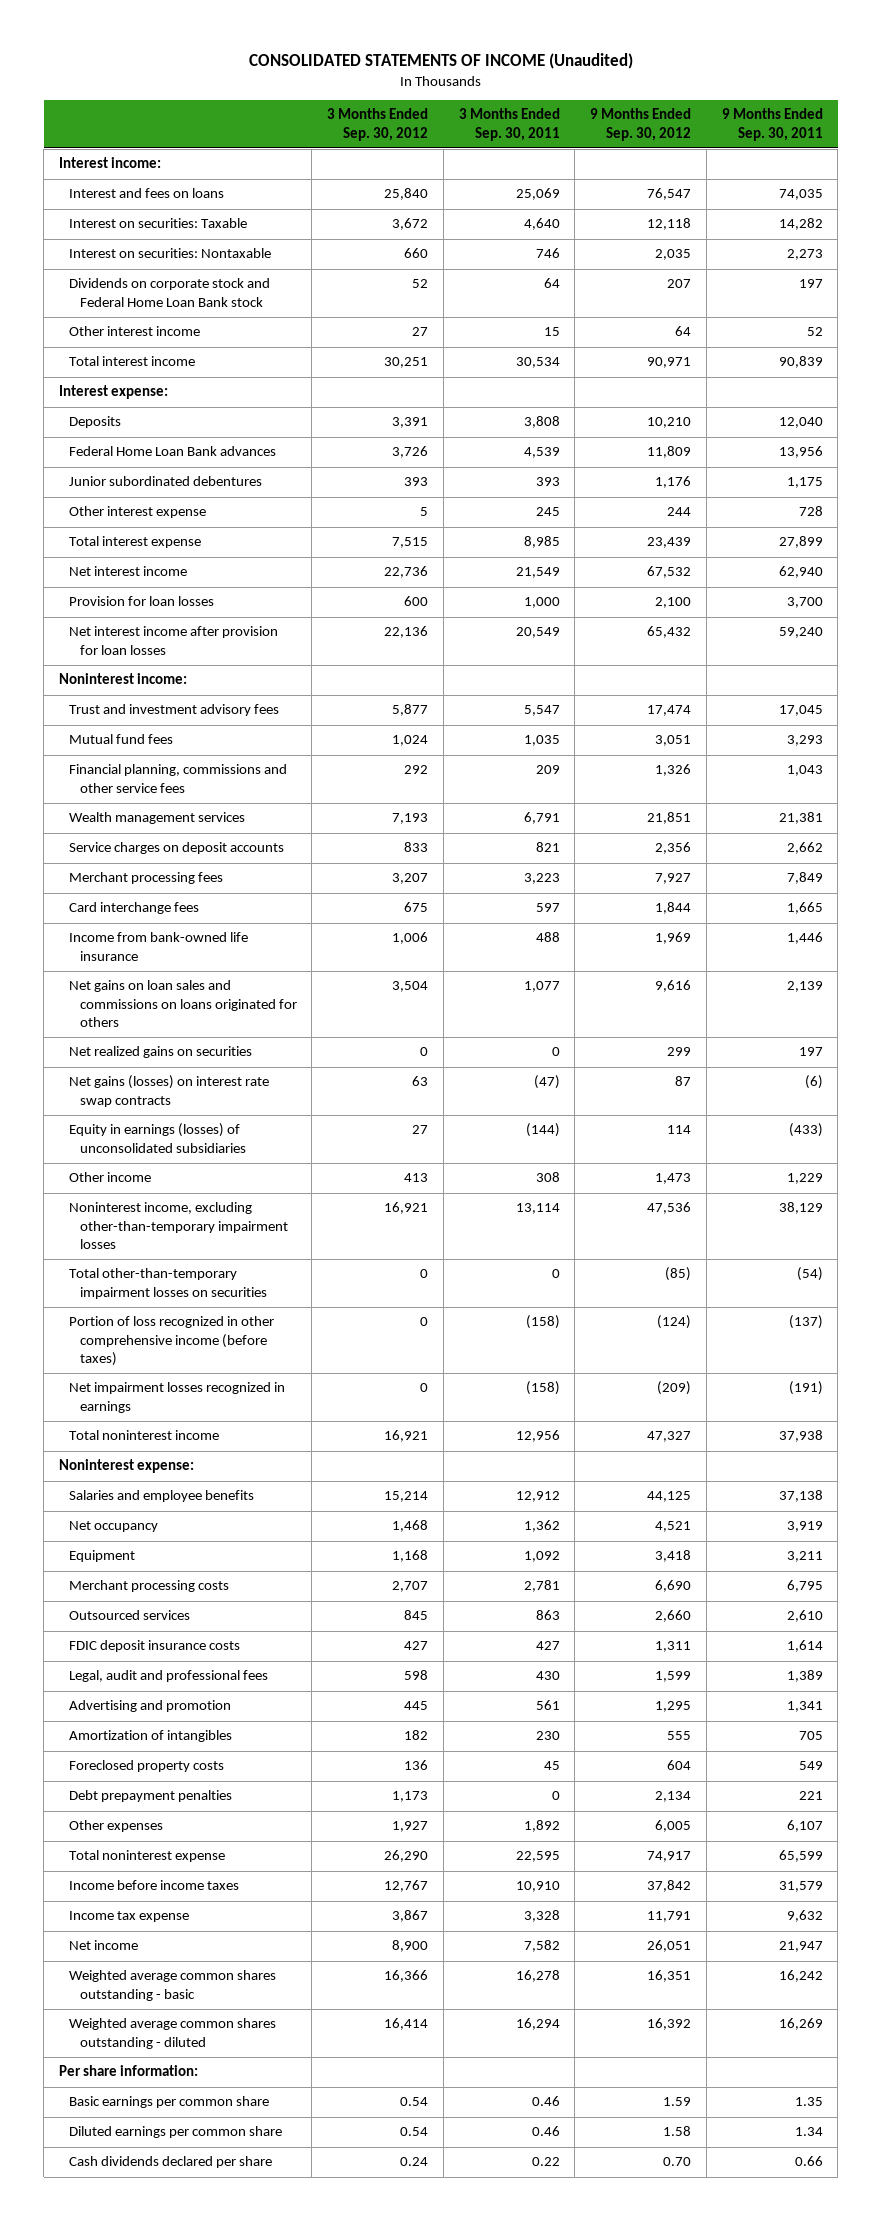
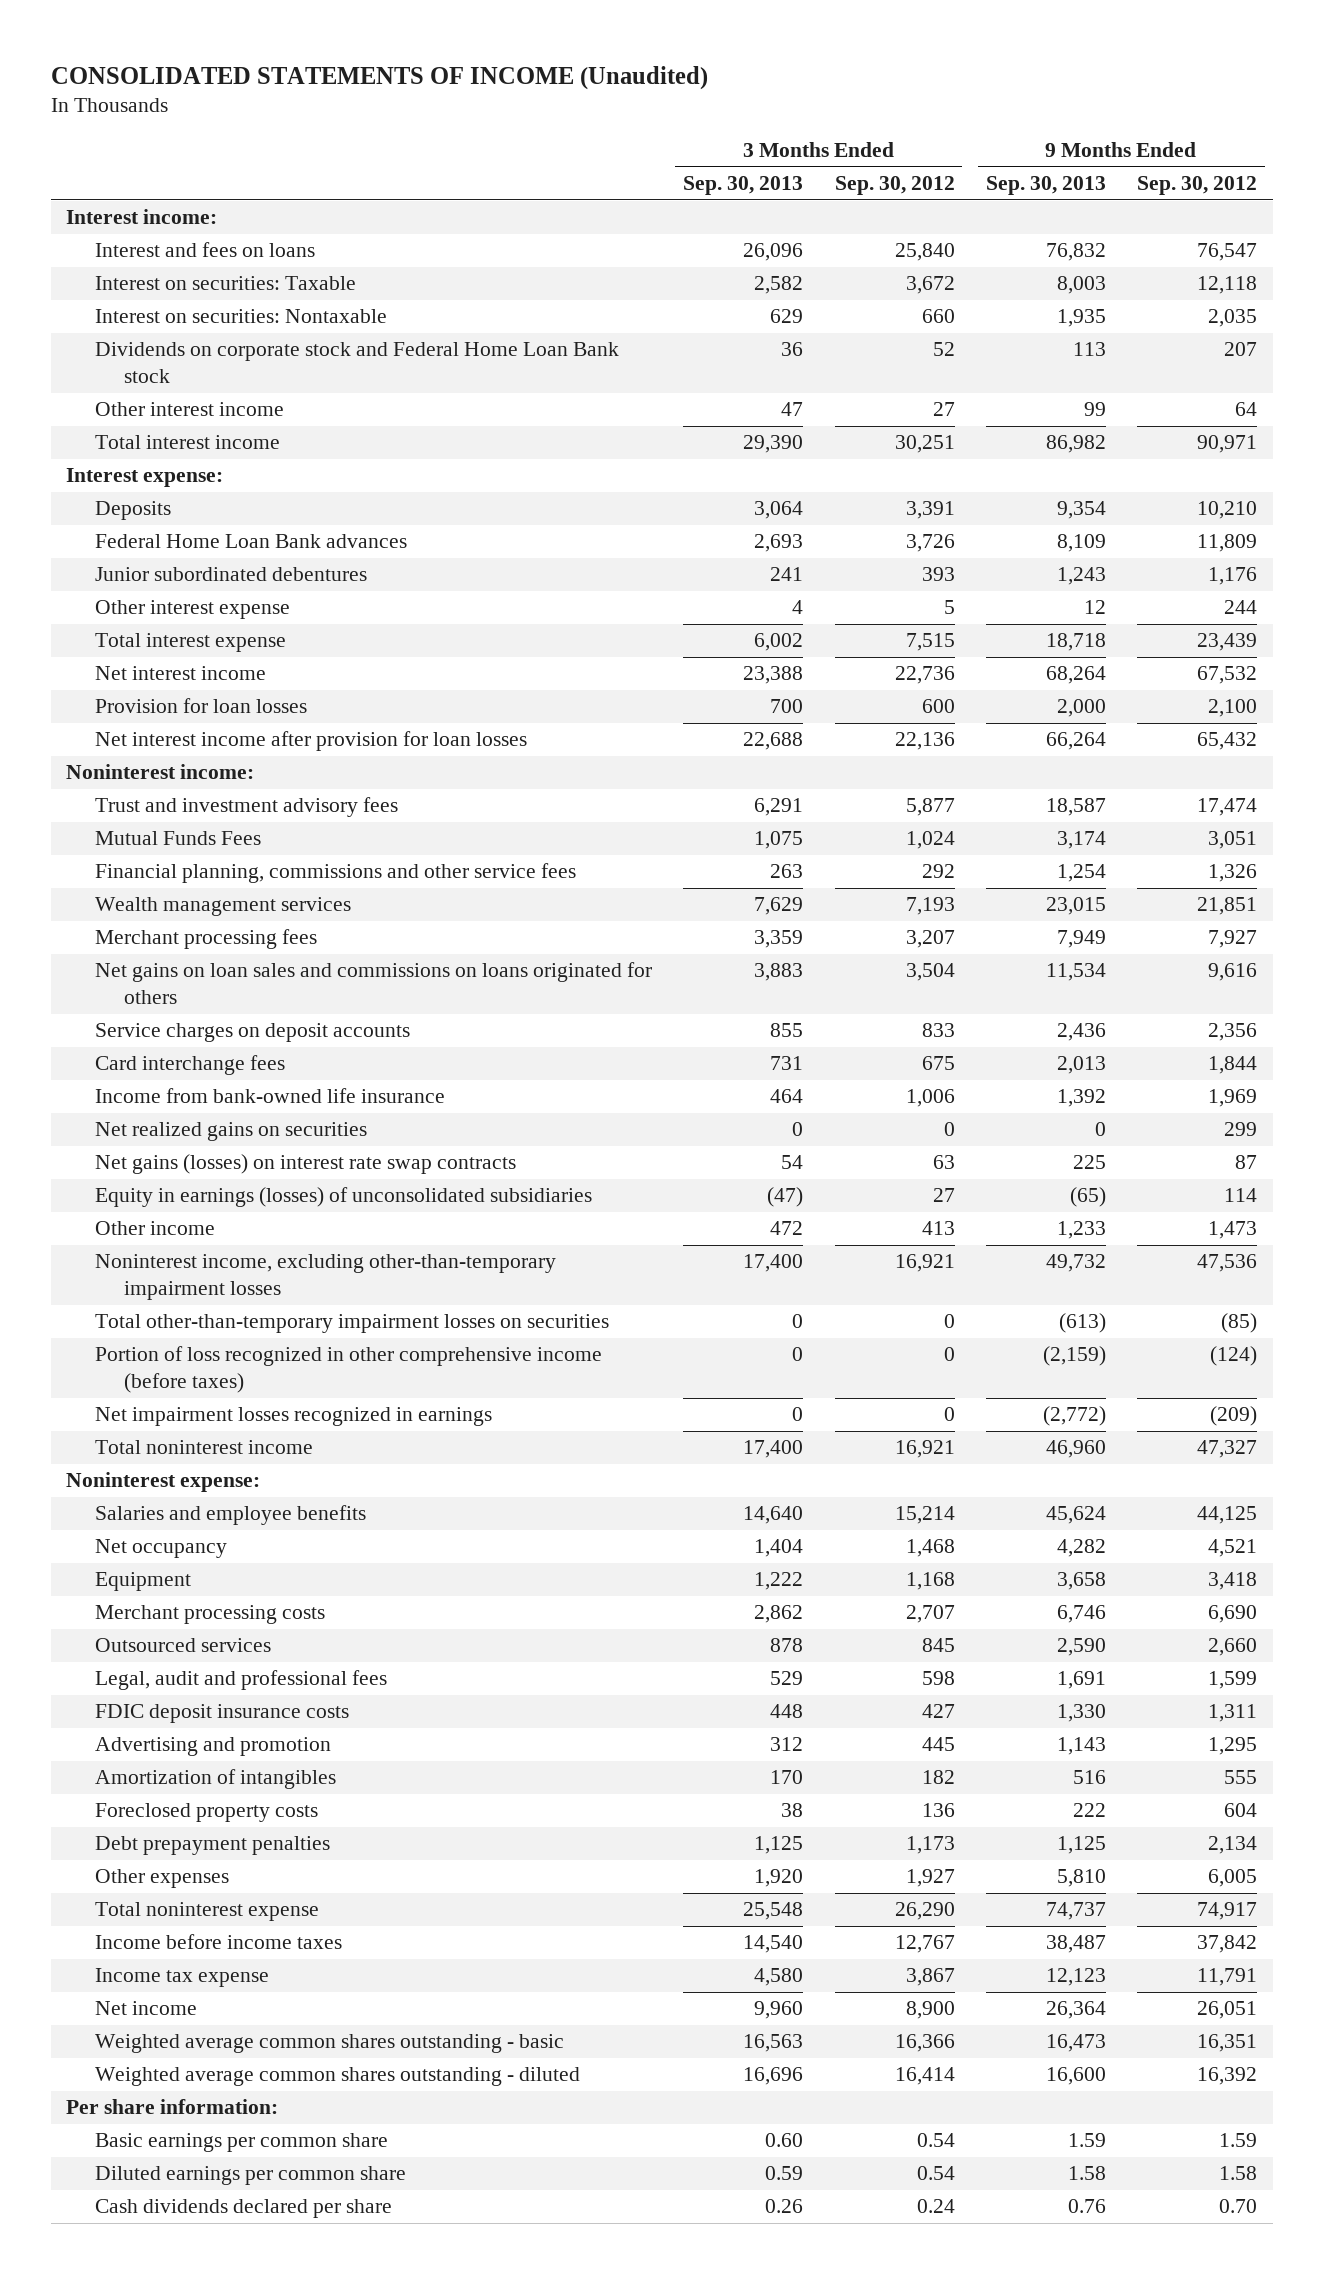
[458,108,560,141] 3 Months Ended Sep. 30, 2011 -> none
[721,108,823,141] 9 Months Ended Sep. 30, 2011 -> none
none -> [683,175,804,195] Sep. 30, 2013
none -> [985,175,1106,195] Sep. 30, 2013
[69,734,174,745] Mutual fund fees -> [94,831,261,846] Mutual Funds Fees
[69,980,297,1028] Net gains on loan sales and commissions on loans originated for others -> [94,962,652,1005] Net gains on loan sales and commissions on loans originated for others
[69,842,285,855] Service charges on deposit accounts -> [94,1023,410,1043] Service charges on deposit accounts
[69,1640,241,1653] FDIC deposit insurance costs -> [94,1704,349,1724] FDIC deposit insurance costs

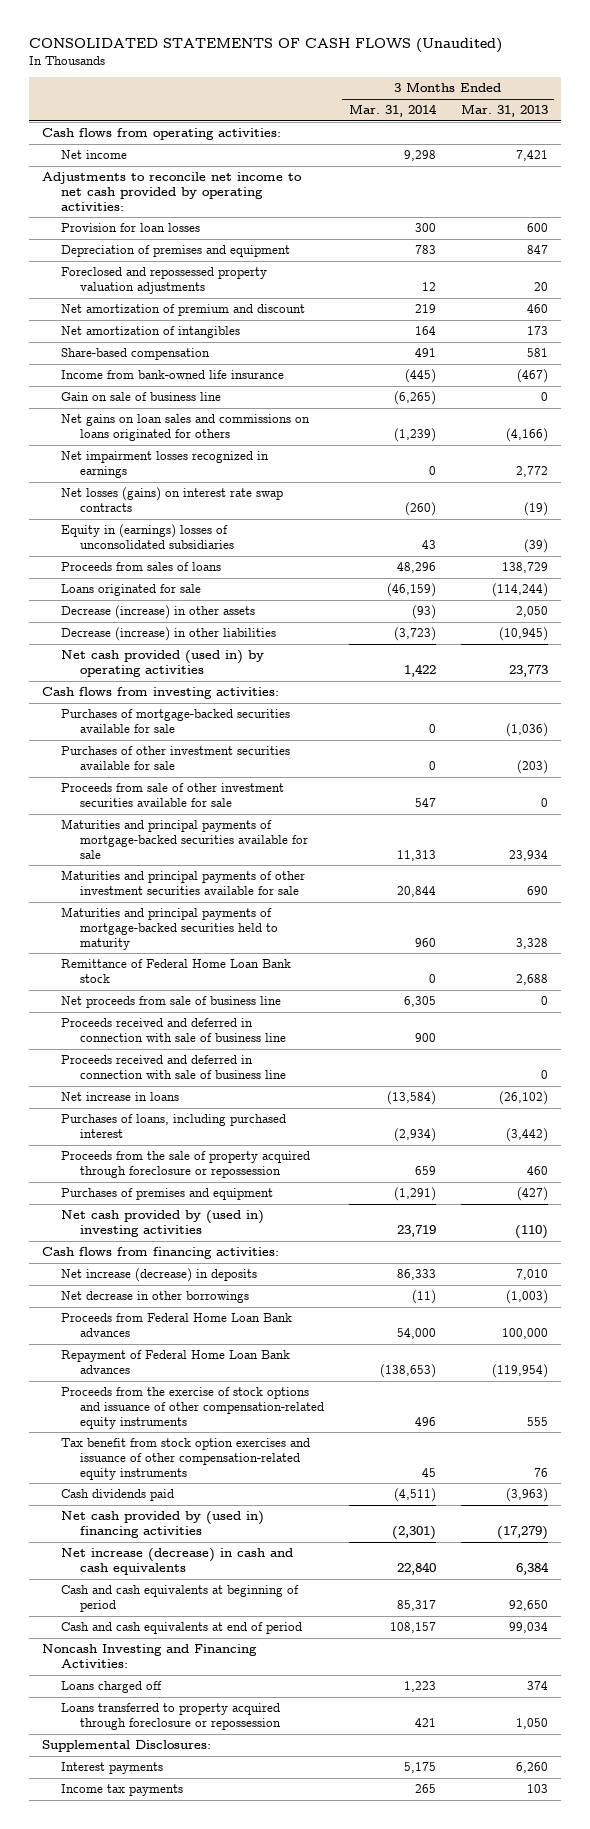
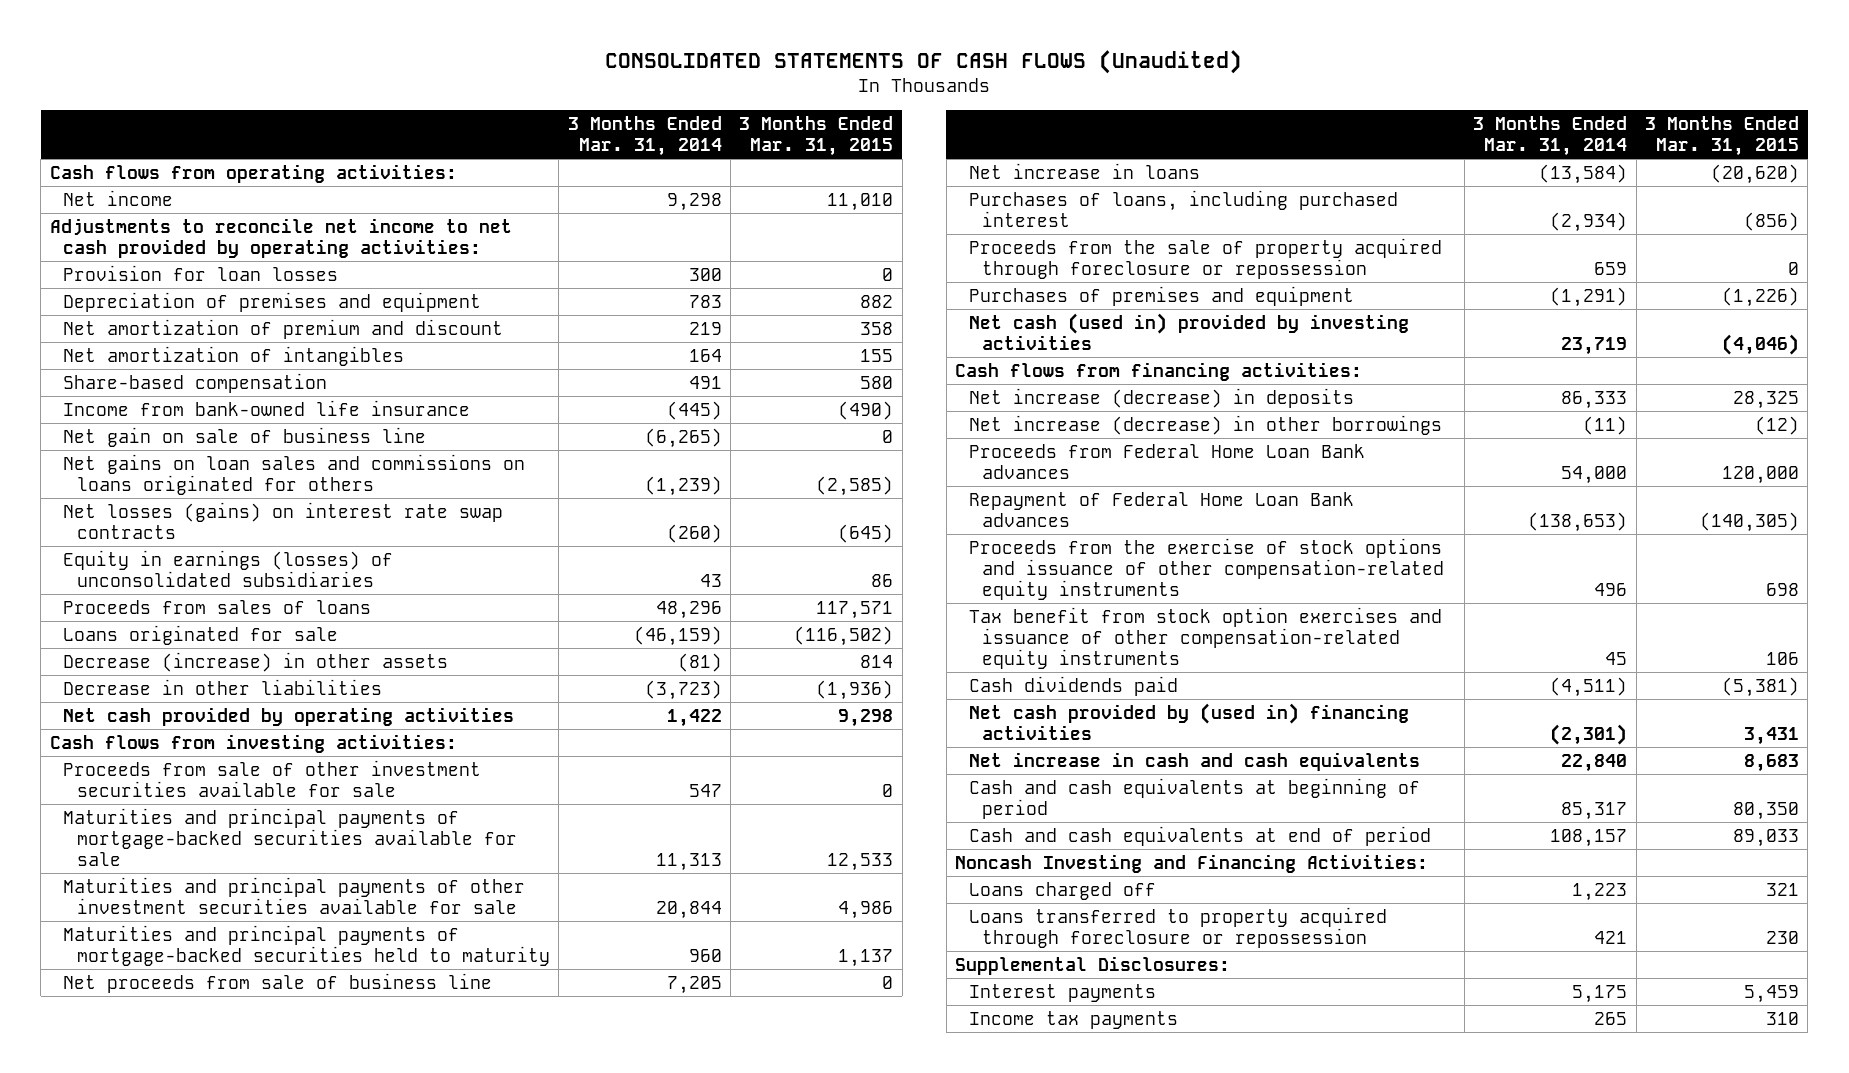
[461,104,549,118] Mar. 31, 2013 -> none
none -> [739,115,894,156] 3 Months Ended Mar. 31, 2015
[60,267,267,294] Foreclosed and repossessed property valuation adjustments -> none
[60,392,221,402] Gain on sale of business line -> [63,426,427,447] Net gain on sale of business line
[60,451,269,478] Net impairment losses recognized in earnings -> none
[60,524,234,549] Equity in (earnings) losses of unconsolidated subsidiaries -> [63,549,394,587] Equity in earnings (losses) of unconsolidated subsidiaries
[411,605,436,620] (93) -> [677,652,722,672] (81)
[60,627,276,642] Decrease (increase) in other liabilities -> [63,678,383,695] Decrease in other liabilities
[60,650,264,677] Net cash provided (used in) by operating activities -> [63,706,515,726] Net cash provided by operating activities
[60,709,290,733] Purchases of mortgage-backed securities available for sale -> none
[60,746,290,770] Purchases of other investment securities available for sale -> none
[60,959,291,983] Remittance of Federal Home Loan Bank stock -> none
[60,1018,286,1042] Proceeds received and deferred in connection with sale of business line -> none
[60,1055,286,1079] Proceeds received and deferred in connection with sale of business line -> none
[403,996,436,1008] 6,305 -> [666,975,722,994] 7,205
[60,1210,264,1237] Net cash provided by (used in) investing activities -> [968,312,1409,350] Net cash (used in) provided by investing activities
[60,1291,249,1304] Net decrease in other borrowings -> [968,414,1442,435] Net increase (decrease) in other borrowings
[60,1548,293,1575] Net increase (decrease) in cash and cash equivalents -> [968,751,1420,771] Net increase in cash and cash equivalents

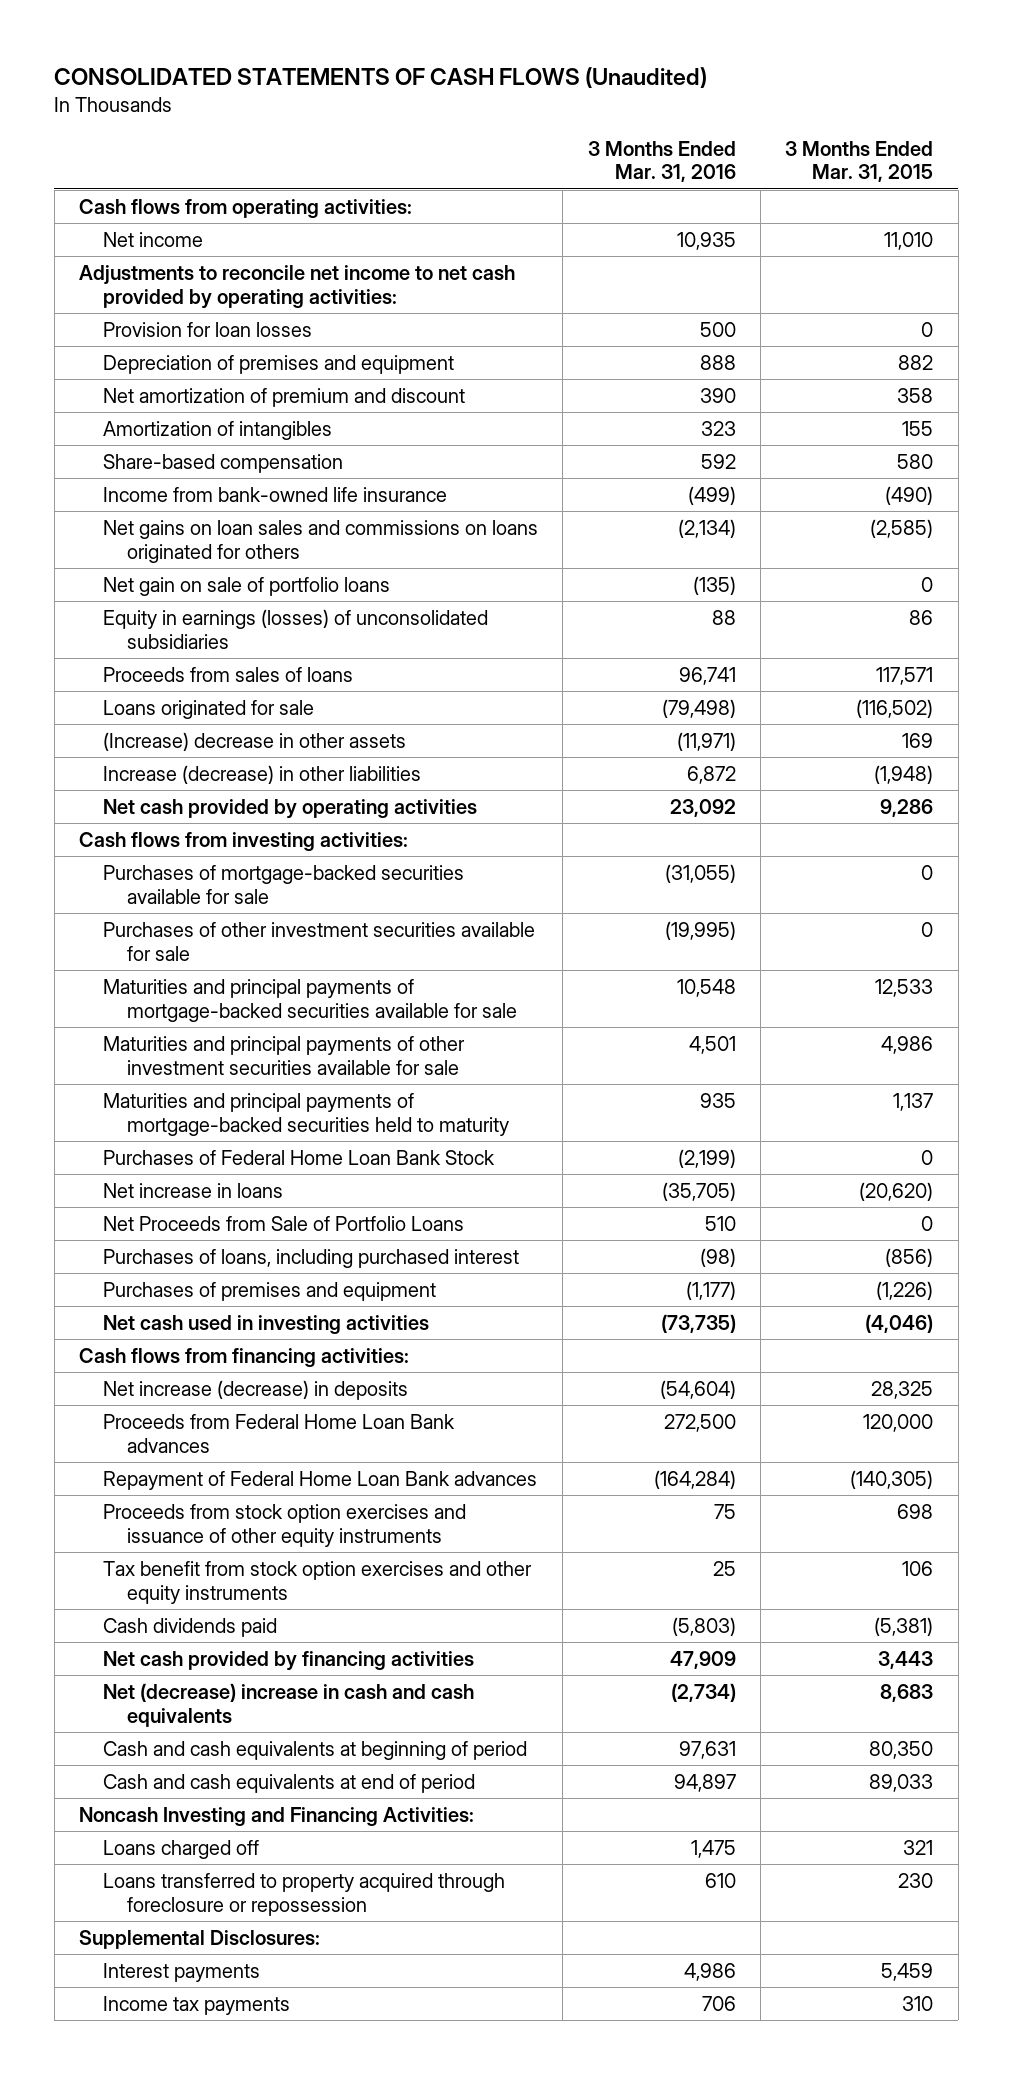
[567,115,722,156] 3 Months Ended Mar. 31, 2014 -> none
none -> [587,140,736,183] 3 Months Ended Mar. 31, 2016
[63,345,405,366] Net amortization of intangibles -> [103,420,333,440] Amortization of intangibles
[63,426,427,447] Net gain on sale of business line -> none
[63,501,504,539] Net losses (gains) on interest rate swap contracts -> none
none -> [103,576,391,596] Net gain on sale of portfolio loans
[63,651,449,672] Decrease (increase) in other assets -> [103,731,407,751] (Increase) decrease in other assets
[860,654,894,668] 814 -> [902,732,934,748] 169
[63,678,383,695] Decrease in other liabilities -> [103,764,422,784] Increase (decrease) in other liabilities
[816,679,894,700] (1,936) -> [874,764,934,784] (1,948)
[838,708,894,727] 9,298 -> [880,798,934,817] 9,286
none -> [103,864,465,904] Purchases of mortgage-backed securities available for sale
[63,759,482,797] Proceeds from sale of other investment securities available for sale -> [103,921,536,961] Purchases of other investment securities available for sale
[63,972,493,993] Net proceeds from sale of business line -> none
none -> [103,1149,496,1165] Purchases of Federal Home Loan Bank Stock
none -> [103,1215,465,1231] Net Proceeds from Sale of Portfolio Loans
[968,237,1442,279] Proceeds from the sale of property acquired through foreclosure or repossession -> none
[968,312,1409,350] Net cash (used in) provided by investing activities -> [103,1314,430,1334] Net cash used in investing activities
[968,414,1442,435] Net increase (decrease) in other borrowings -> none
[968,537,1445,600] Proceeds from the exercise of stock options and issuance of other compensation-related equity instruments -> [103,1503,467,1547] Proceeds from stock option exercises and issuance of other equity instruments
[968,606,1442,669] Tax benefit from stock option exercises and issuance of other compensation-related equity instruments -> [103,1560,533,1604] Tax benefit from stock option exercises and other equity instruments
[968,702,1409,740] Net cash provided by (used in) financing activities -> [103,1650,475,1671] Net cash provided by financing activities
[1744,726,1800,745] 3,431 -> [878,1650,934,1669] 3,443
[968,751,1420,771] Net increase in cash and cash equivalents -> [103,1682,475,1727] Net (decrease) increase in cash and cash equivalents

